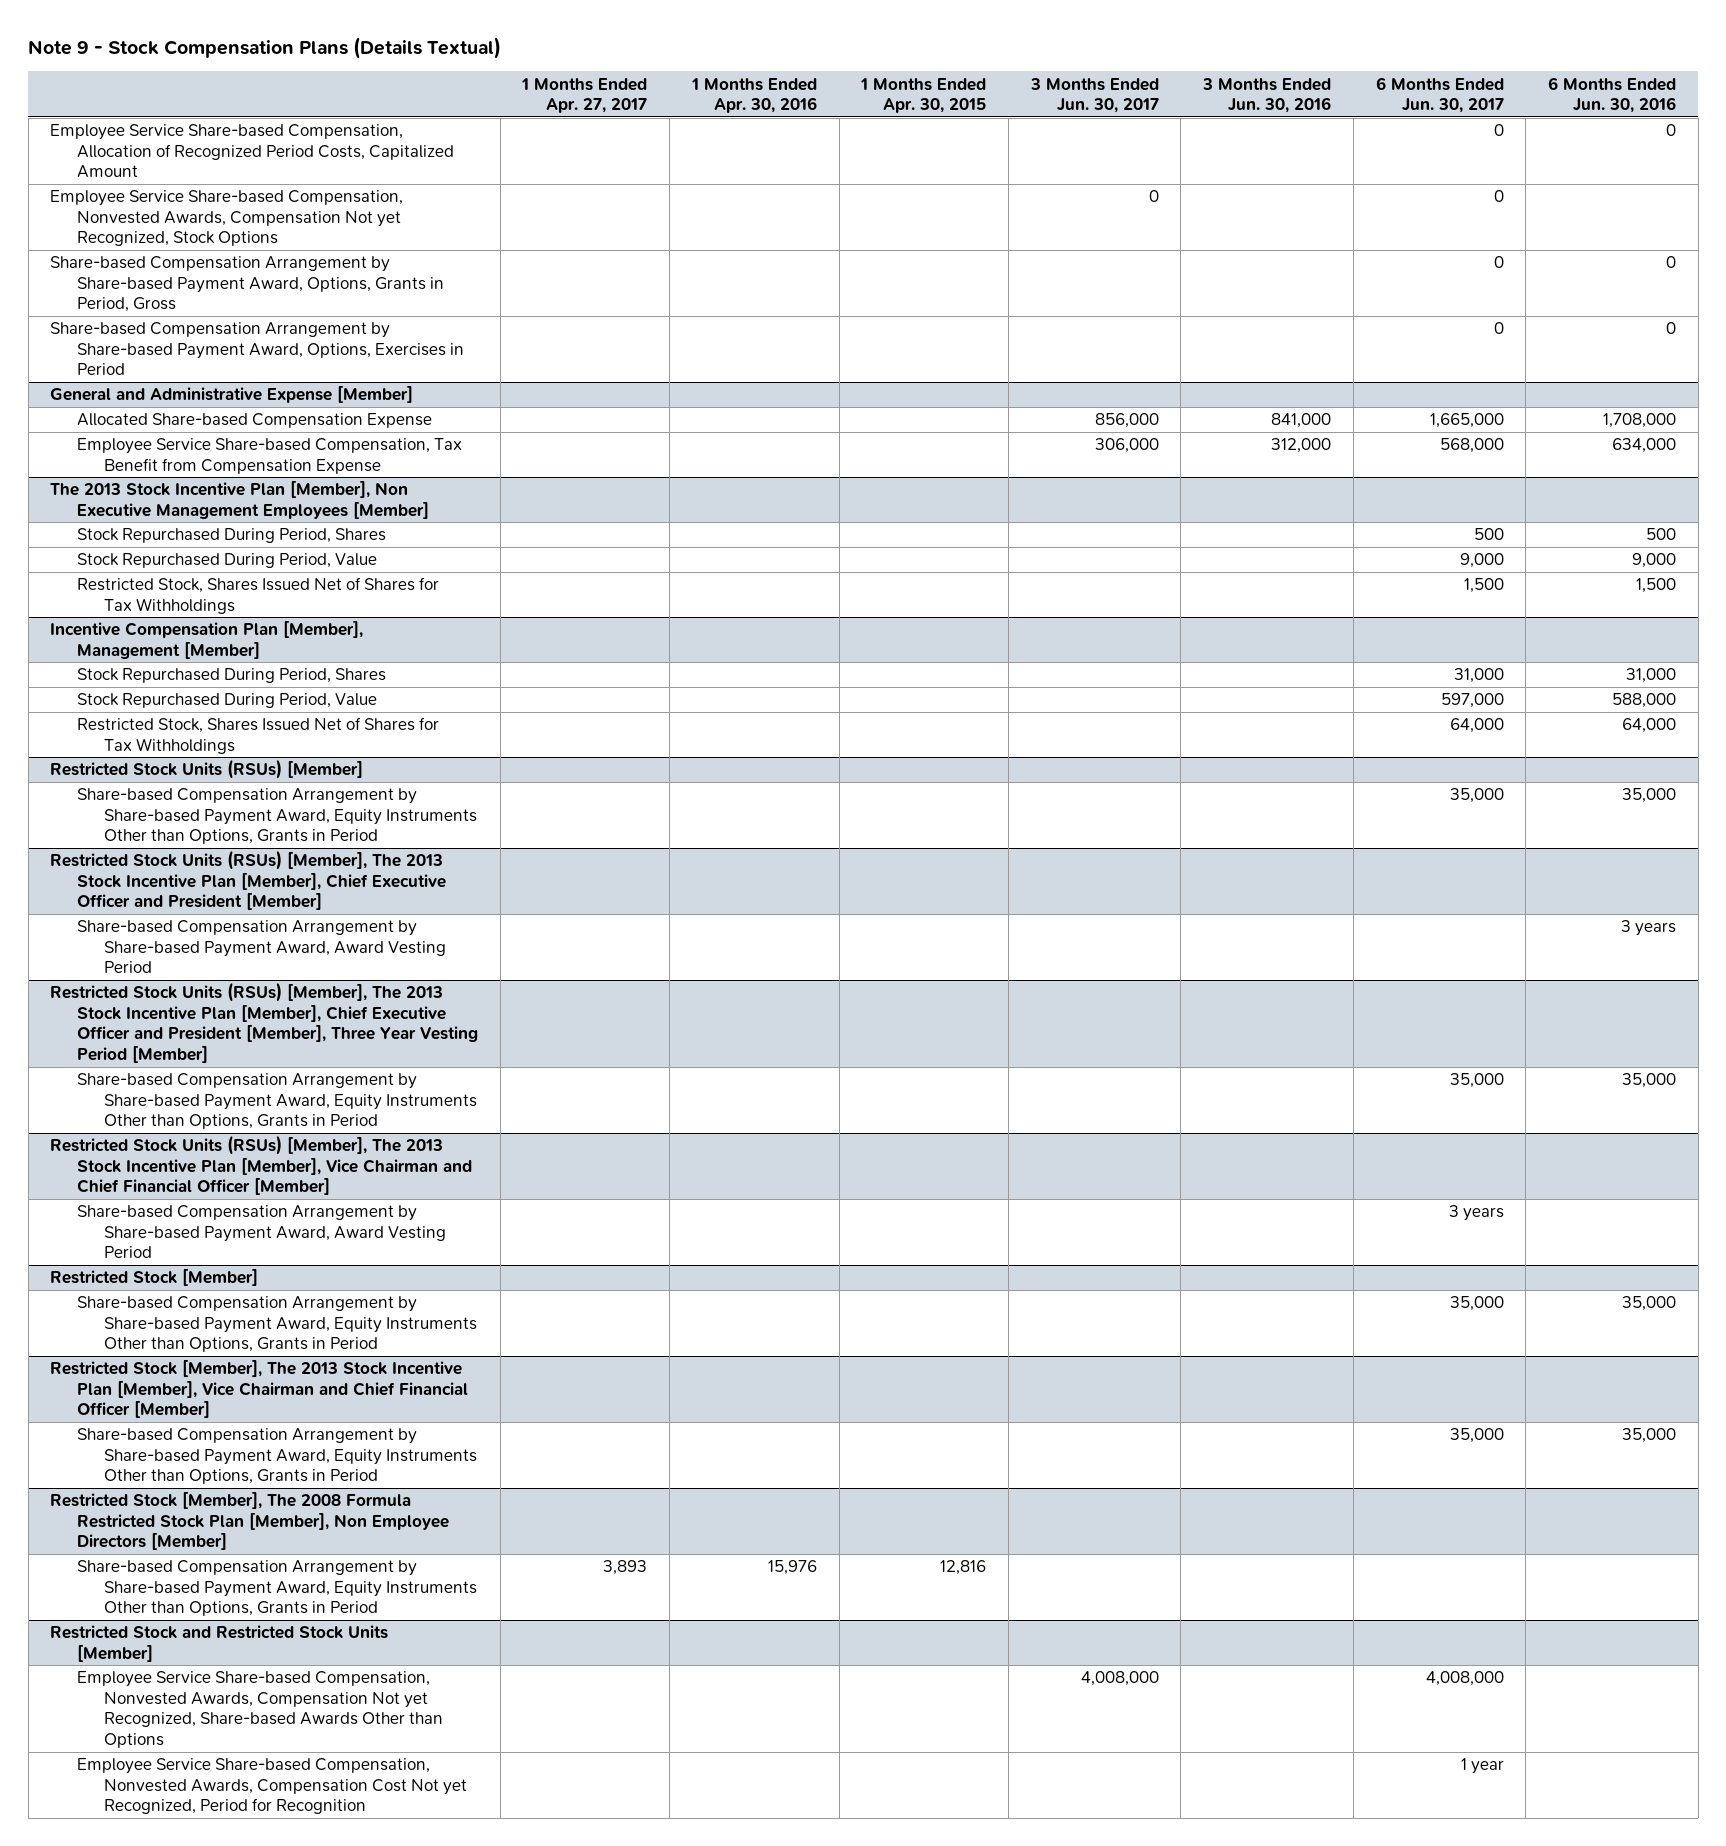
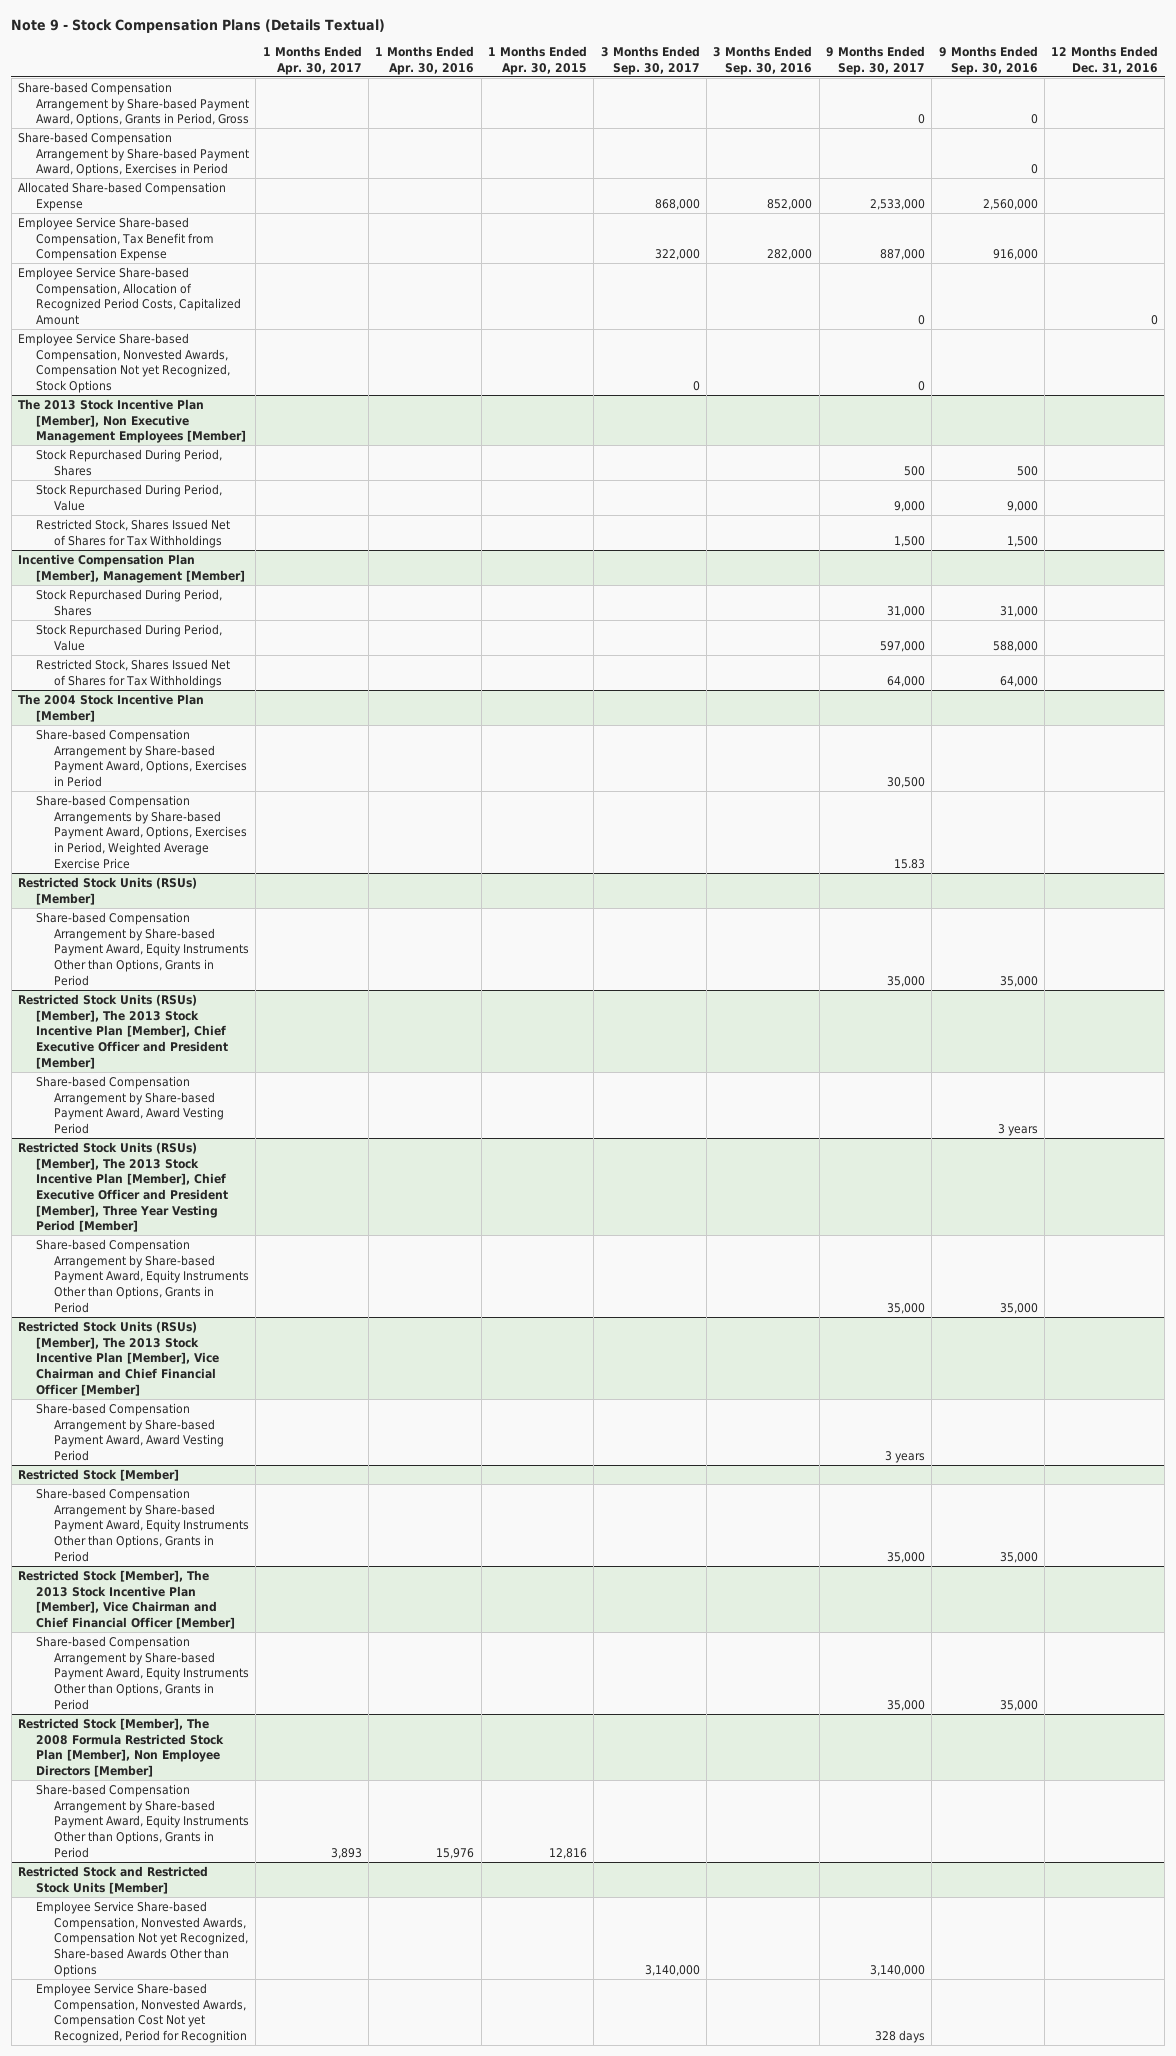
[521,77,648,114] 1 Months Ended Apr. 27, 2017 -> none
[1029,77,1159,114] 3 Months Ended Jun. 30, 2017 -> none
[1202,77,1332,114] 3 Months Ended Jun. 30, 2016 -> none
[1375,76,1504,114] 6 Months Ended Jun. 30, 2017 -> none
[1547,76,1676,114] 6 Months Ended Jun. 30, 2016 -> none
none -> [262,46,362,75] 1 Months Ended Apr. 30, 2017
none -> [600,46,700,75] 3 Months Ended Sep. 30, 2017
none -> [713,46,813,75] 3 Months Ended Sep. 30, 2016
none -> [825,46,925,75] 9 Months Ended Sep. 30, 2017
none -> [938,46,1038,75] 9 Months Ended Sep. 30, 2016
none -> [1051,46,1159,74] 12 Months Ended Dec. 31, 2016
[50,386,414,404] General and Administrative Expense [Member] -> none
[77,413,433,429] Allocated Share-based Compensation Expense -> none
[77,438,463,474] Employee Service Share-based Compensation, Tax Benefit from Compensation Expense -> none
none -> [18,181,227,211] Allocated Share-based Compensation Expense
none -> [18,216,215,262] Employee Service Share-based Compensation, Tax Benefit from Compensation Expense
[50,124,455,179] Employee Service Share-based Compensation, Allocation of Recognized Period Costs, Capitalized Amount -> [18,266,242,325] Employee Service Share-based Compensation, Allocation of Recognized Period Costs, Capitalized Amount
[50,190,404,247] Employee Service Share-based Compensation, Nonvested Awards, Compensation Not yet Recognized, Stock Options -> [18,332,231,393] Employee Service Share-based Compensation, Nonvested Awards, Compensation Not yet Recognized, Stock Options
none -> [18,693,205,722] The 2004 Stock Incentive Plan [Member]
none -> [36,728,247,787] Share-based Compensation Arrangement by Share-based Payment Award, Options, Exercises in Period
none -> [36,794,247,869] Share-based Compensation Arrangements by Share-based Payment Award, Options, Exercises in Period, Weighted Average Exercise Price

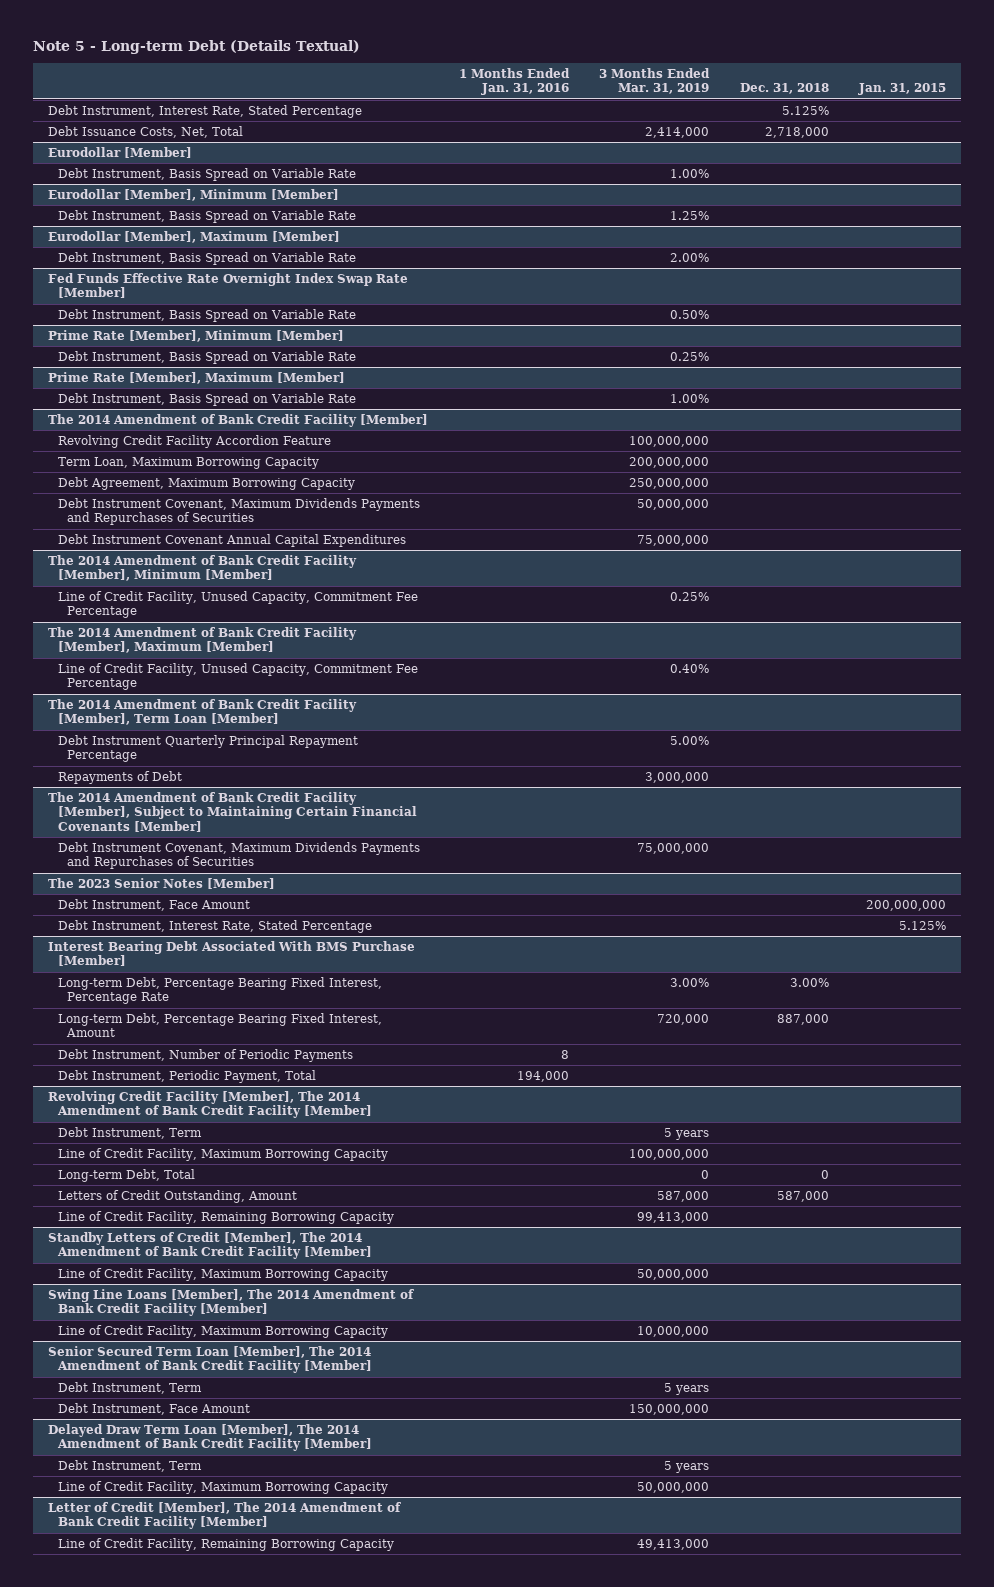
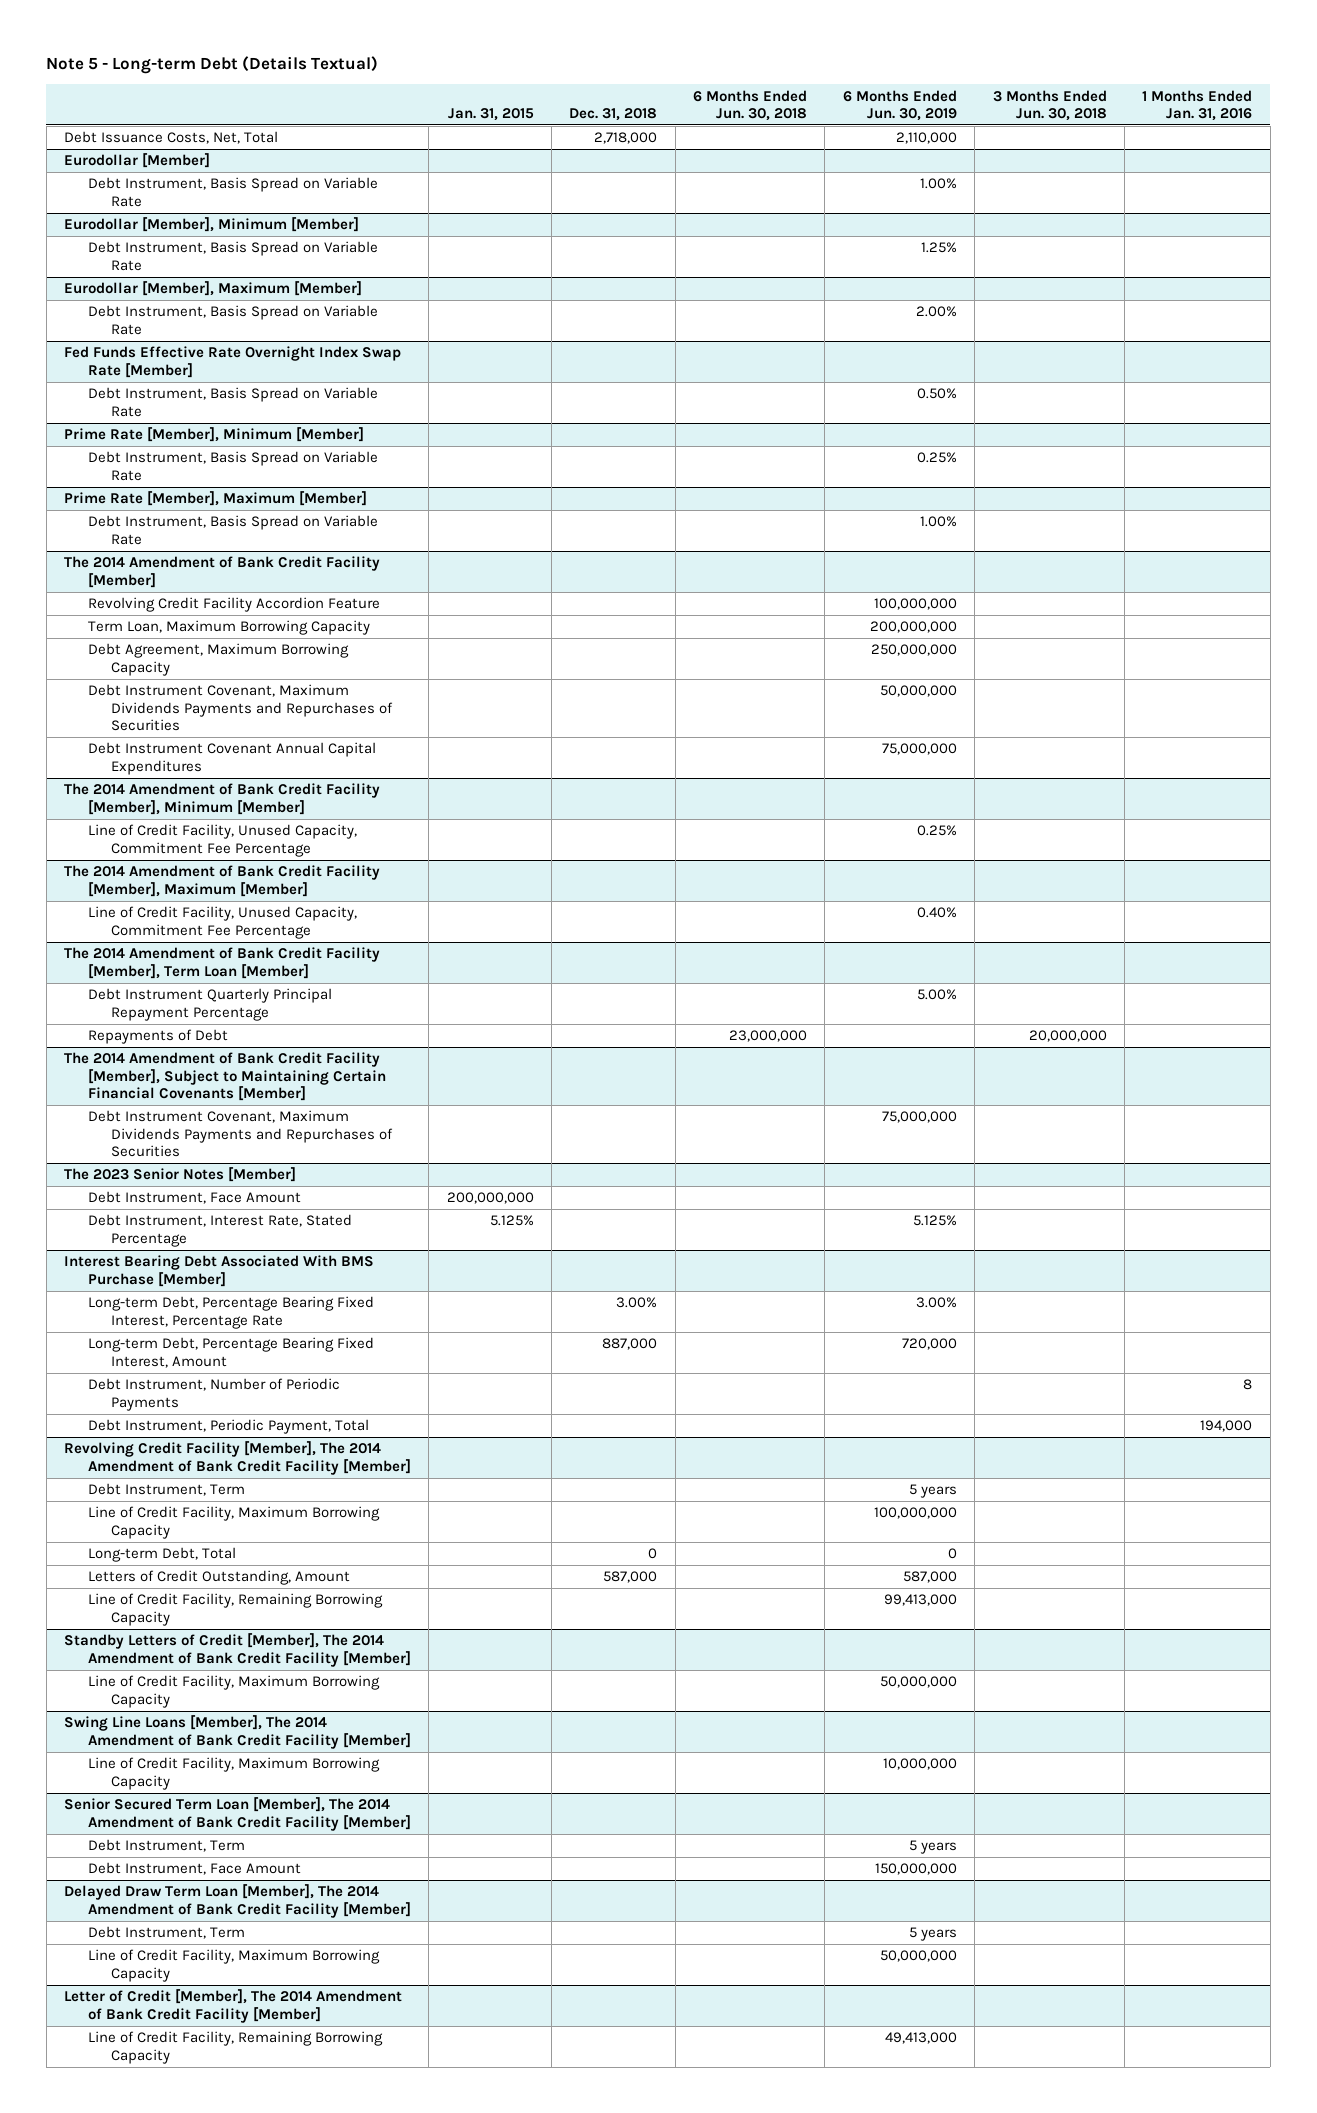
[599,67,711,95] 3 Months Ended Mar. 31, 2019 -> none
none -> [693,89,808,121] 6 Months Ended Jun. 30, 2018
none -> [842,89,957,121] 6 Months Ended Jun. 30, 2019
none -> [992,89,1107,121] 3 Months Ended Jun. 30, 2018
[48,104,363,118] Debt Instrument, Interest Rate, Stated Percentage -> none

